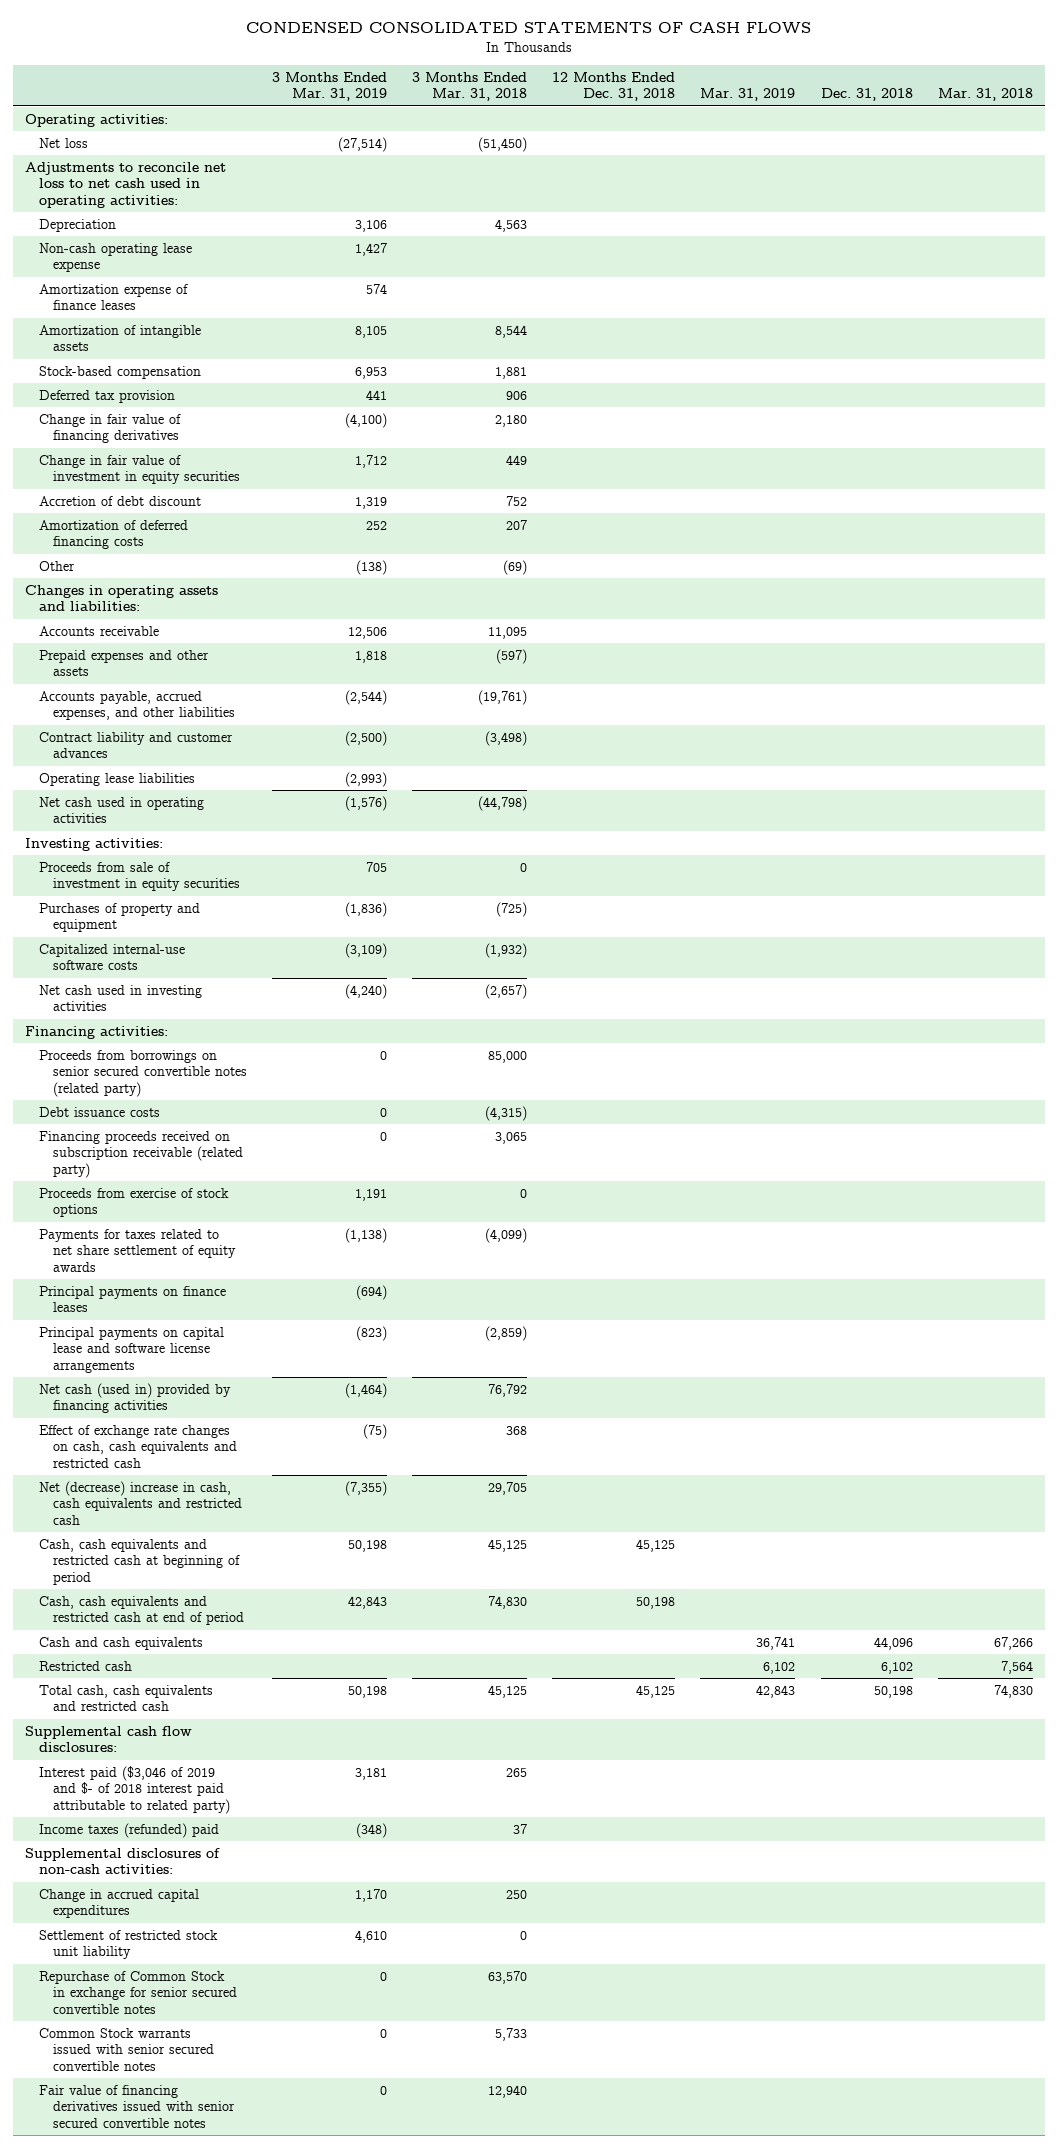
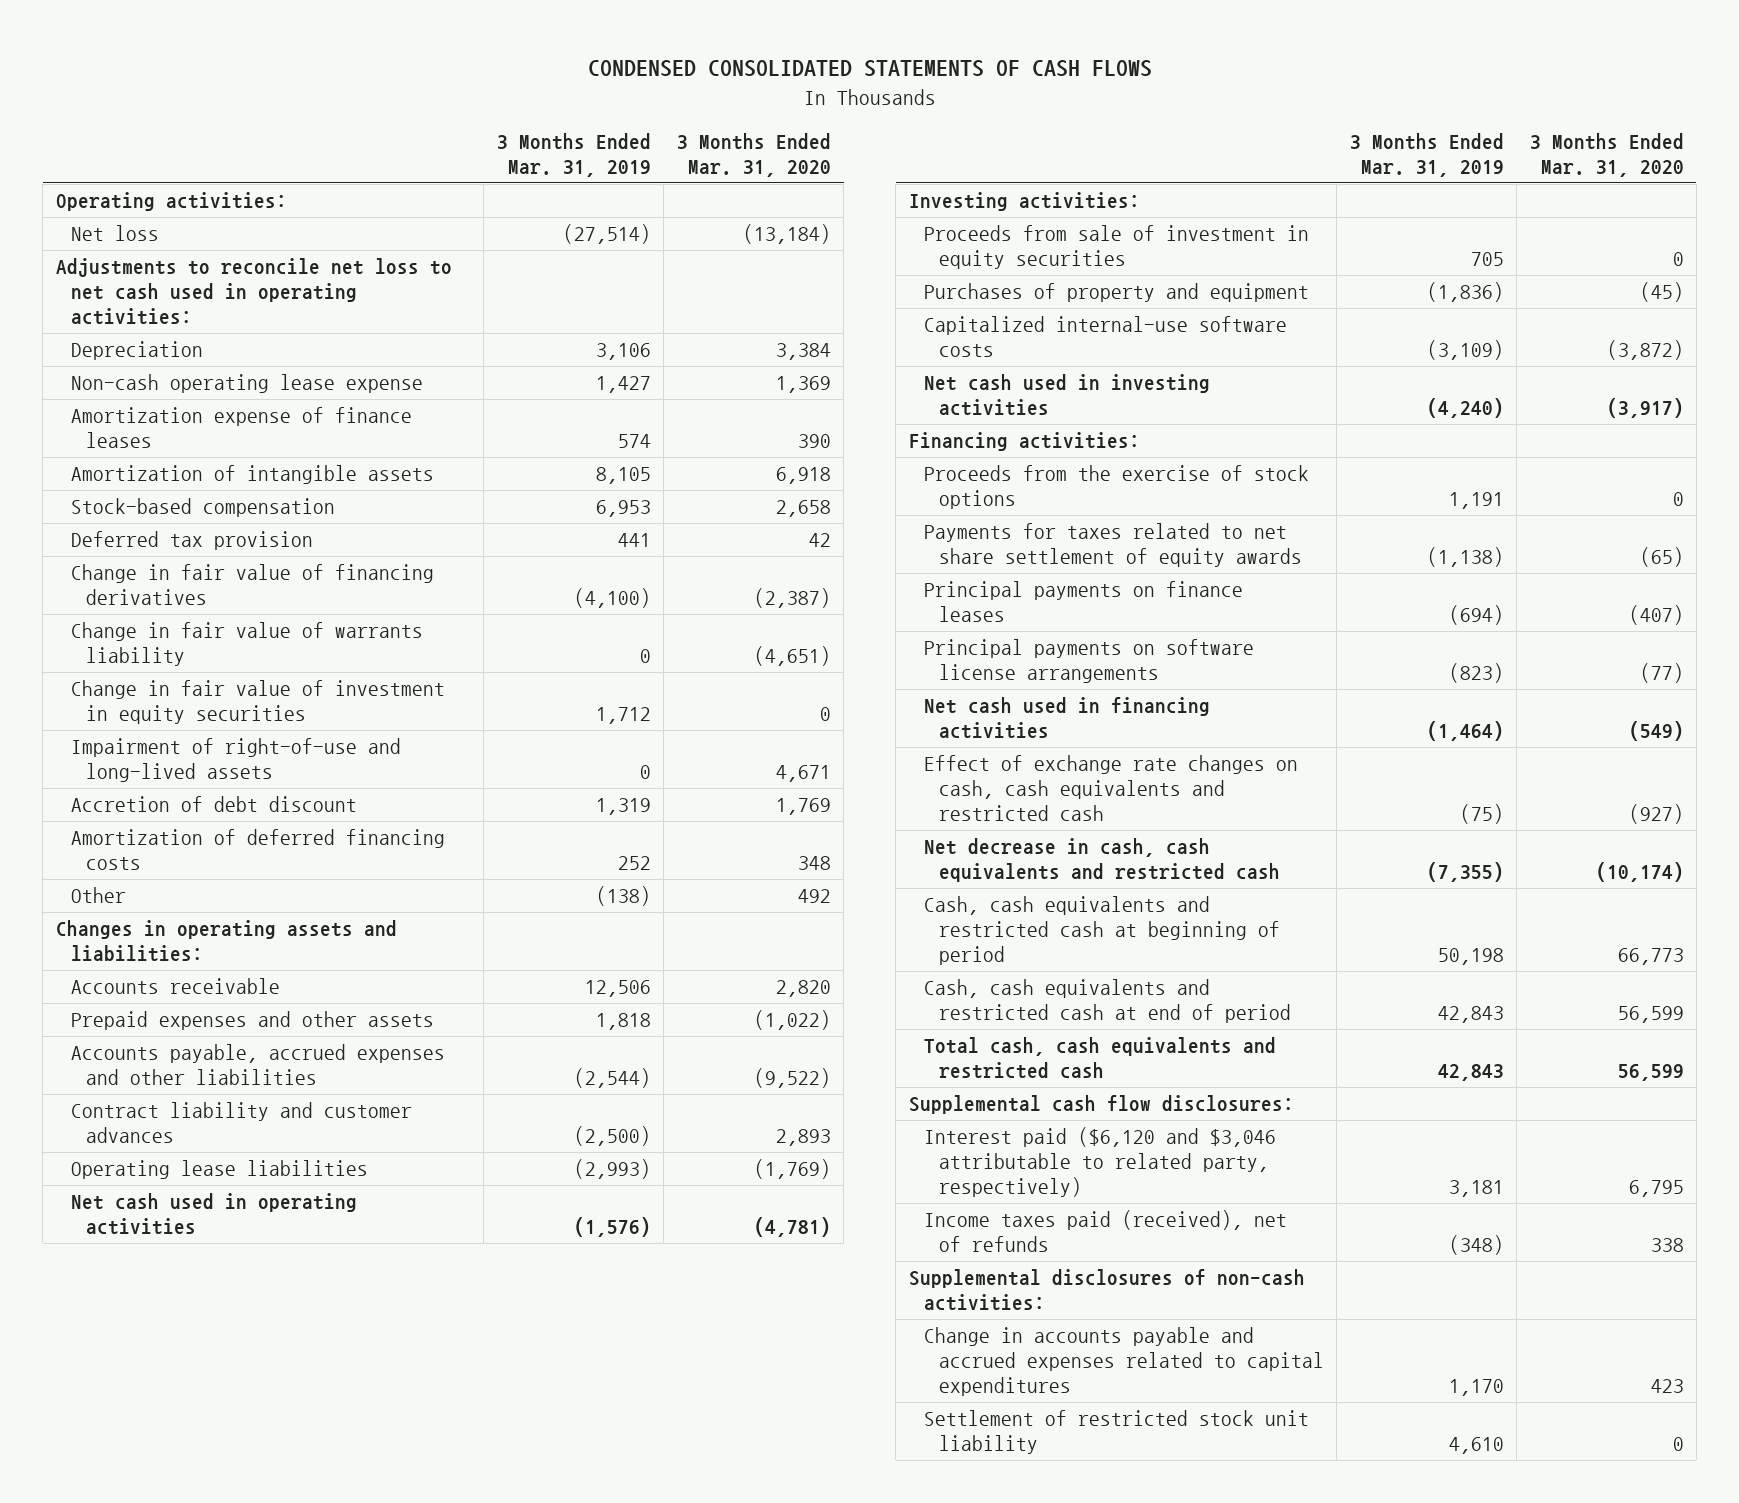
[412,71,528,102] 3 Months Ended Mar. 31, 2018 -> none
[552,71,676,102] 12 Months Ended Dec. 31, 2018 -> none
[700,88,796,102] Mar. 31, 2019 -> none
[820,88,913,102] Dec. 31, 2018 -> none
[937,88,1033,102] Mar. 31, 2018 -> none
none -> [676,132,831,177] 3 Months Ended Mar. 31, 2020
none -> [70,622,423,667] Change in fair value of warrants liability
none -> [70,738,401,783] Impairment of right-of-use and long-lived assets
[38,690,235,721] Accounts payable, accrued expenses, and other liabilities -> [70,1044,445,1086] Accounts payable, accrued expenses and other liabilities
[38,1049,247,1097] Proceeds from borrowings on senior secured convertible notes (related party) -> none
[38,1106,160,1117] Debt issuance costs -> none
[38,1130,243,1178] Financing proceeds received on subscription receivable (related party) -> none
[38,1187,229,1218] Proceeds from exercise of stock options -> [923,465,1309,510] Proceeds from the exercise of stock options
[38,1326,224,1373] Principal payments on capital lease and software license arrangements -> [923,639,1254,684] Principal payments on software license arrangements
[38,1382,231,1414] Net cash (used in) provided by financing activities -> [923,697,1210,740] Net cash used in financing activities
[38,1480,242,1525] Net (decrease) increase in cash, cash equivalents and restricted cash -> [923,838,1280,883] Net decrease in cash, cash equivalents and restricted cash
[38,1636,203,1650] Cash and cash equivalents -> none
[38,1660,132,1671] Restricted cash -> none
[347,1685,387,1698] 50,198 -> [1437,1064,1504,1082] 42,843
[38,1765,230,1814] Interest paid ($3,046 of 2019 and $- of 2018 interest paid attributable to related party) -> [923,1127,1276,1197] Interest paid ($6,120 and $3,046 attributable to related party, respectively)
[38,1822,219,1838] Income taxes (refunded) paid -> [923,1210,1287,1253] Income taxes paid (received), net of refunds
[38,1888,199,1919] Change in accrued capital expenditures -> [923,1327,1324,1396] Change in accounts payable and accrued expenses related to capital expenditures
[38,1970,237,2014] Repurchase of Common Stock in exchange for senior secured convertible notes -> none
[38,2027,214,2071] Common Stock warrants issued with senior secured convertible notes -> none
[38,2084,235,2128] Fair value of financing derivatives issued with senior secured convertible notes -> none

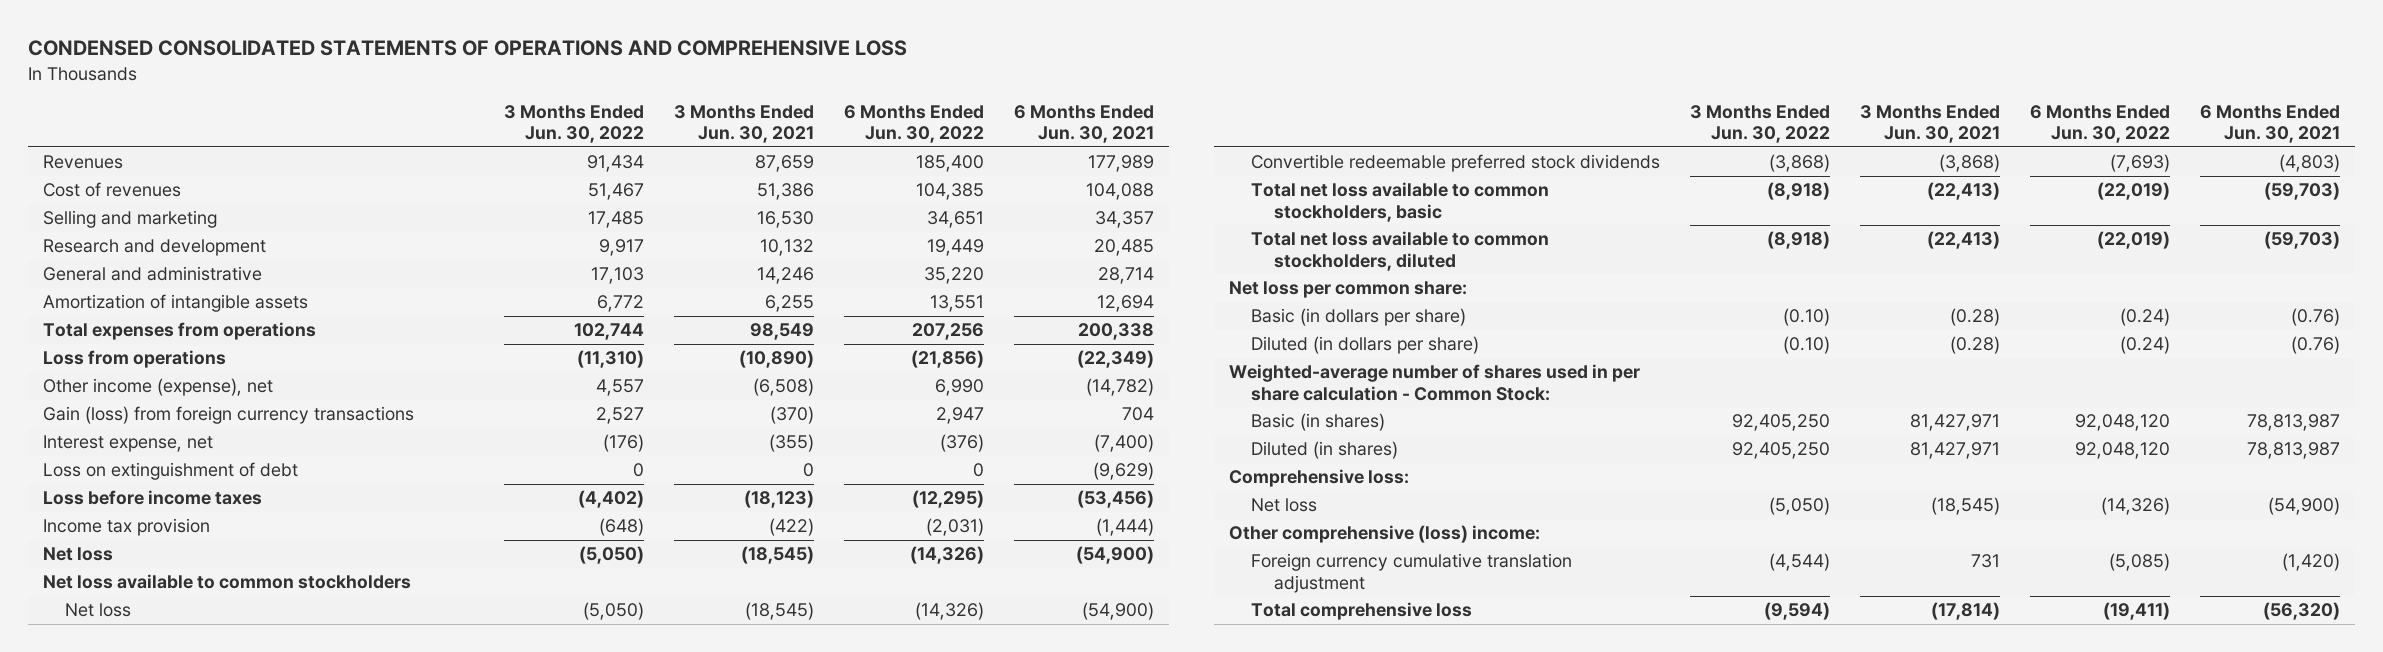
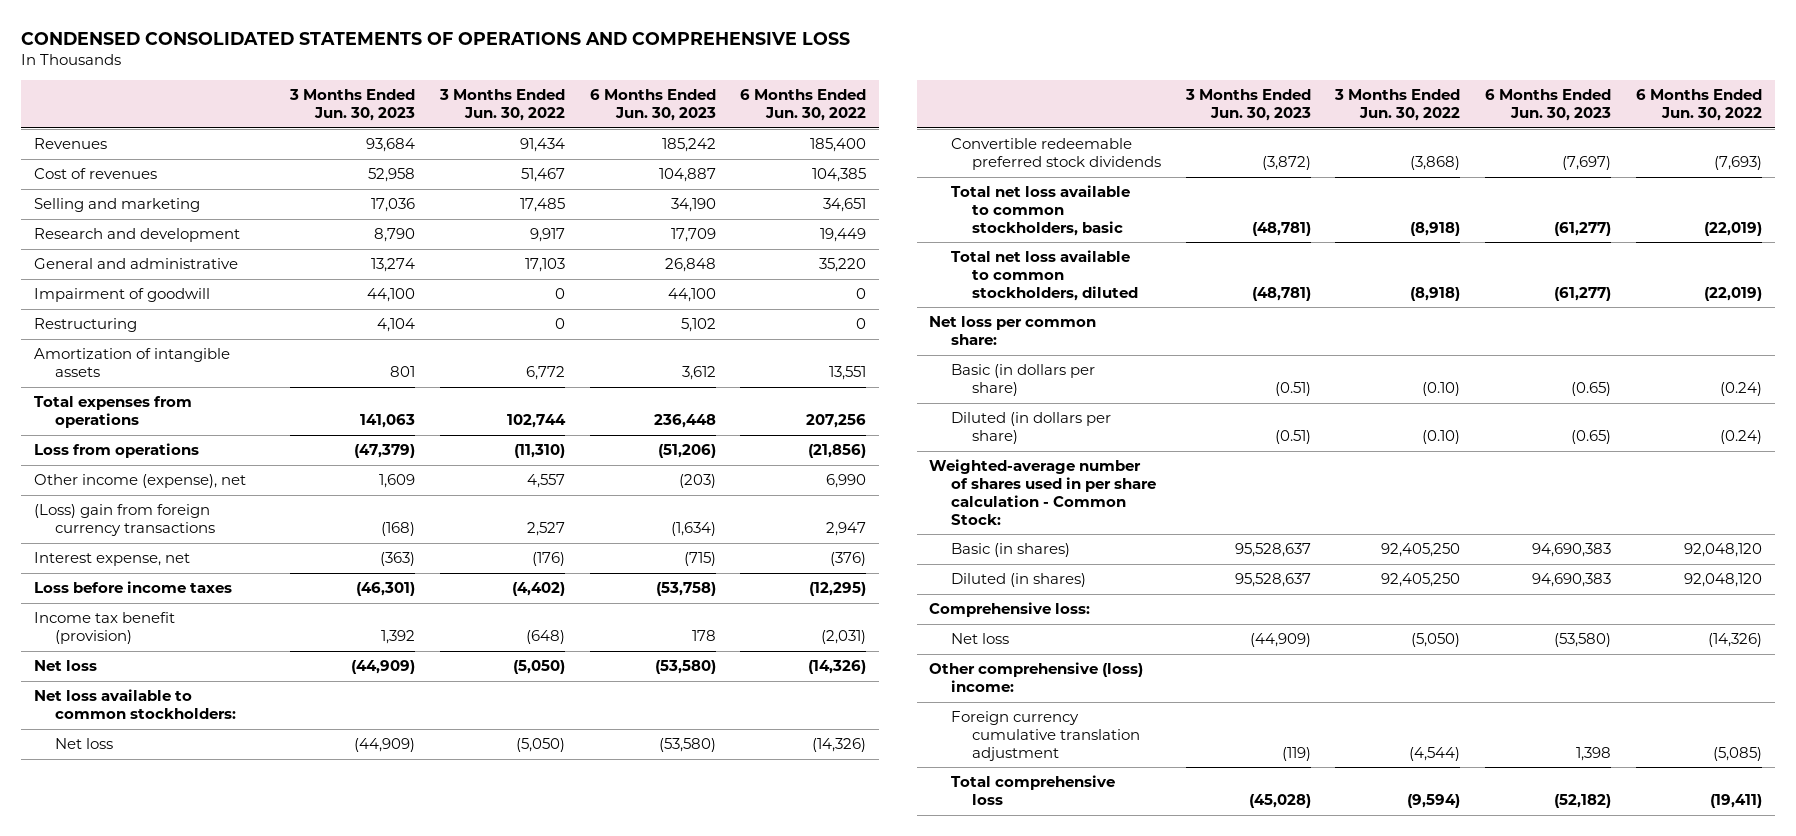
[674,104,815,143] 3 Months Ended Jun. 30, 2021 -> none
[1014,104,1155,143] 6 Months Ended Jun. 30, 2021 -> none
none -> [288,89,415,122] 3 Months Ended Jun. 30, 2023
none -> [589,89,716,122] 6 Months Ended Jun. 30, 2023
none -> [33,288,210,303] Impairment of goodwill
none -> [33,318,137,333] Restructuring
[42,406,414,425] Gain (loss) from foreign currency transactions -> [33,504,215,537] (Loss) gain from foreign currency transactions
[42,462,298,481] Loss on extinguishment of debt -> none
[42,518,210,537] Income tax provision -> [33,612,175,645] Income tax benefit (provision)
[42,574,411,590] Net loss available to common stockholders -> [33,689,236,720] Net loss available to common stockholders:

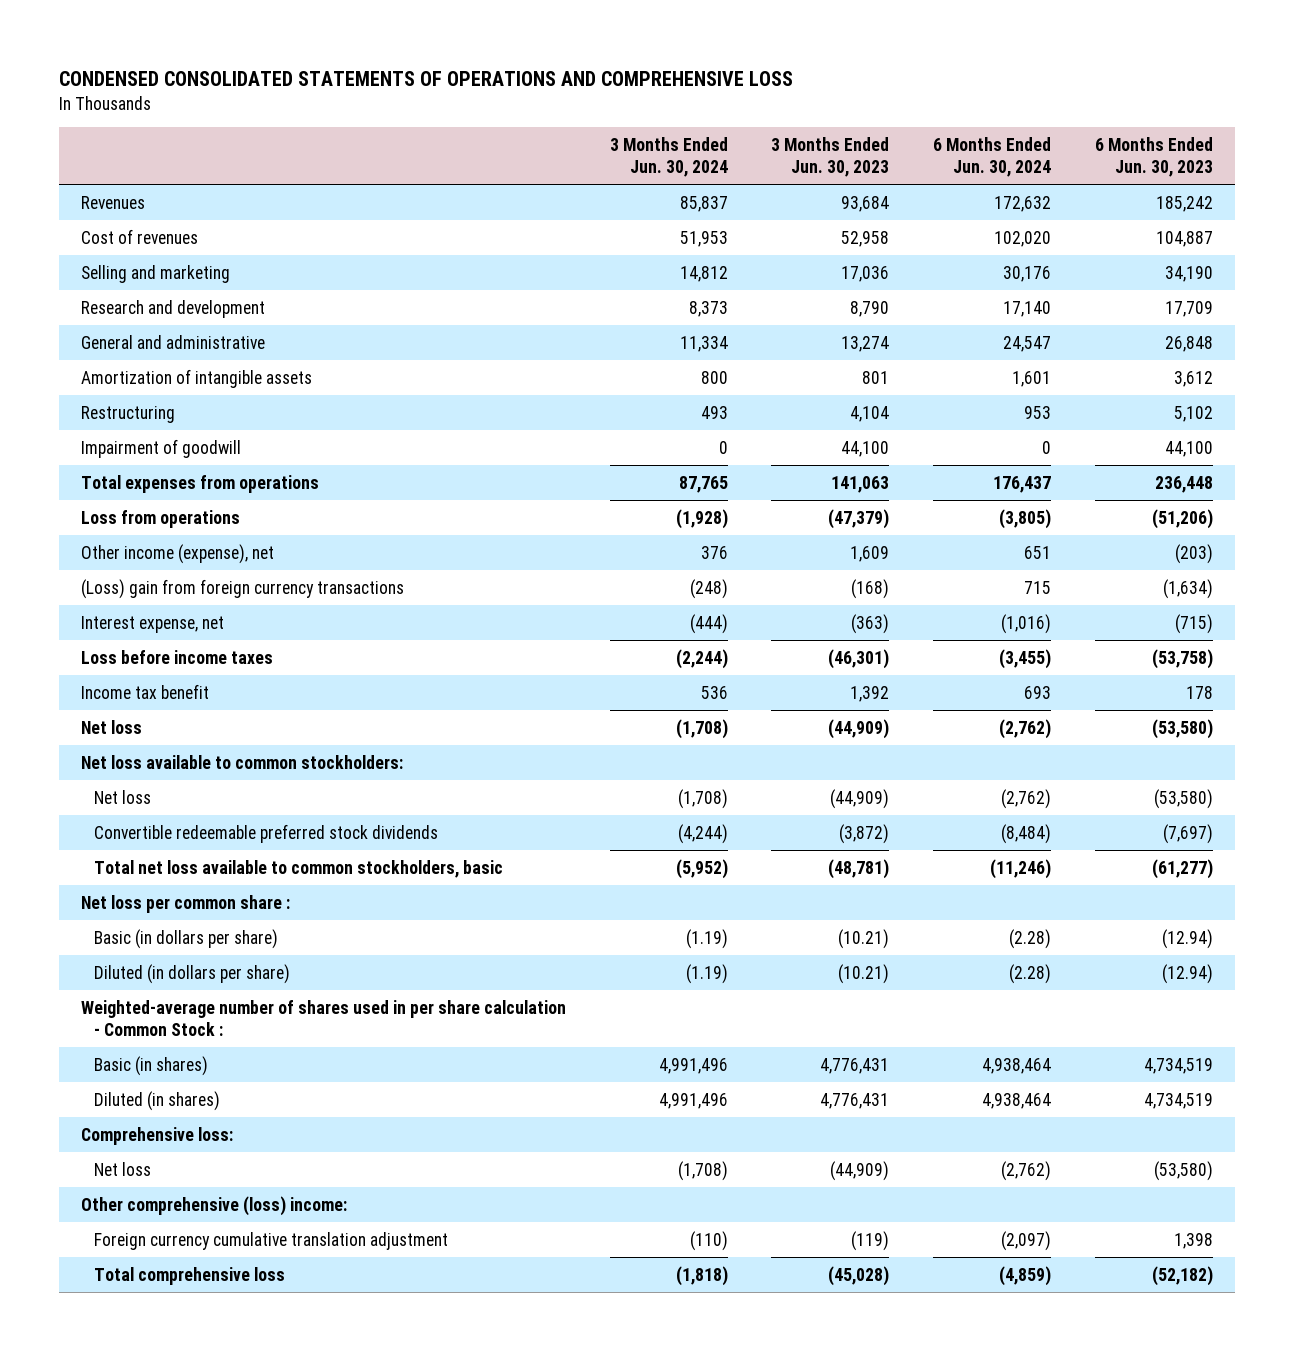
[438,89,565,122] 3 Months Ended Jun. 30, 2022 -> none
[740,89,867,122] 6 Months Ended Jun. 30, 2022 -> none
none -> [609,136,728,178] 3 Months Ended Jun. 30, 2024
none -> [933,136,1052,178] 6 Months Ended Jun. 30, 2024
[33,318,137,333] Restructuring -> [80,405,175,423] Restructuring
[33,288,210,303] Impairment of goodwill -> [80,438,241,458] Impairment of goodwill
[33,612,175,645] Income tax benefit (provision) -> [80,683,209,699] Income tax benefit
[950,250,1138,302] Total net loss available to common stockholders, diluted -> none
[929,316,1097,346] Net loss per common share: -> [80,894,290,913] Net loss per common share :
[1274,382,1311,397] (0.51) -> [838,928,890,949] (10.21)
[1571,382,1612,397] (0.65) -> [1161,928,1213,949] (12.94)
[1274,430,1311,445] (0.51) -> [838,963,890,984] (10.21)
[1571,430,1612,445] (0.65) -> [1161,963,1213,984] (12.94)
[929,459,1156,525] Weighted-average number of shares used in per share calculation - Common Stock: -> [80,999,566,1036] Weighted-average number of shares used in per share calculation - Common Stock :
[1234,543,1311,558] 95,528,637 -> [820,1057,890,1074] 4,776,431
[1532,543,1612,558] 94,690,383 -> [1143,1057,1213,1074] 4,734,519
[1234,573,1311,588] 95,528,637 -> [820,1092,890,1109] 4,776,431
[1532,573,1612,588] 94,690,383 -> [1143,1092,1213,1109] 4,734,519

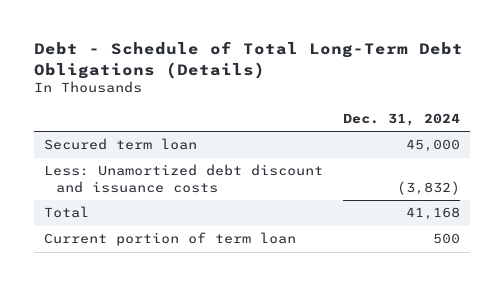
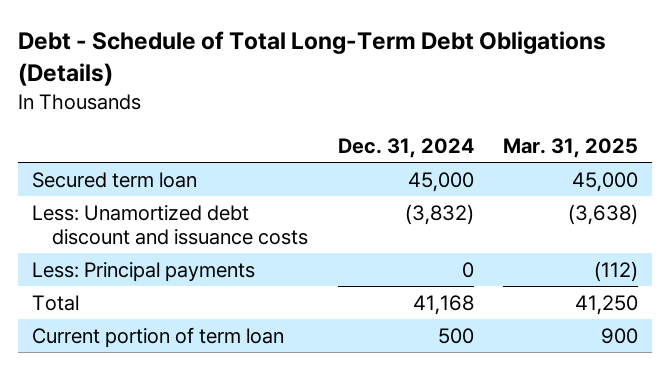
none -> [502,138,638,159] Mar. 31, 2025
none -> [32,261,256,282] Less: Principal payments

